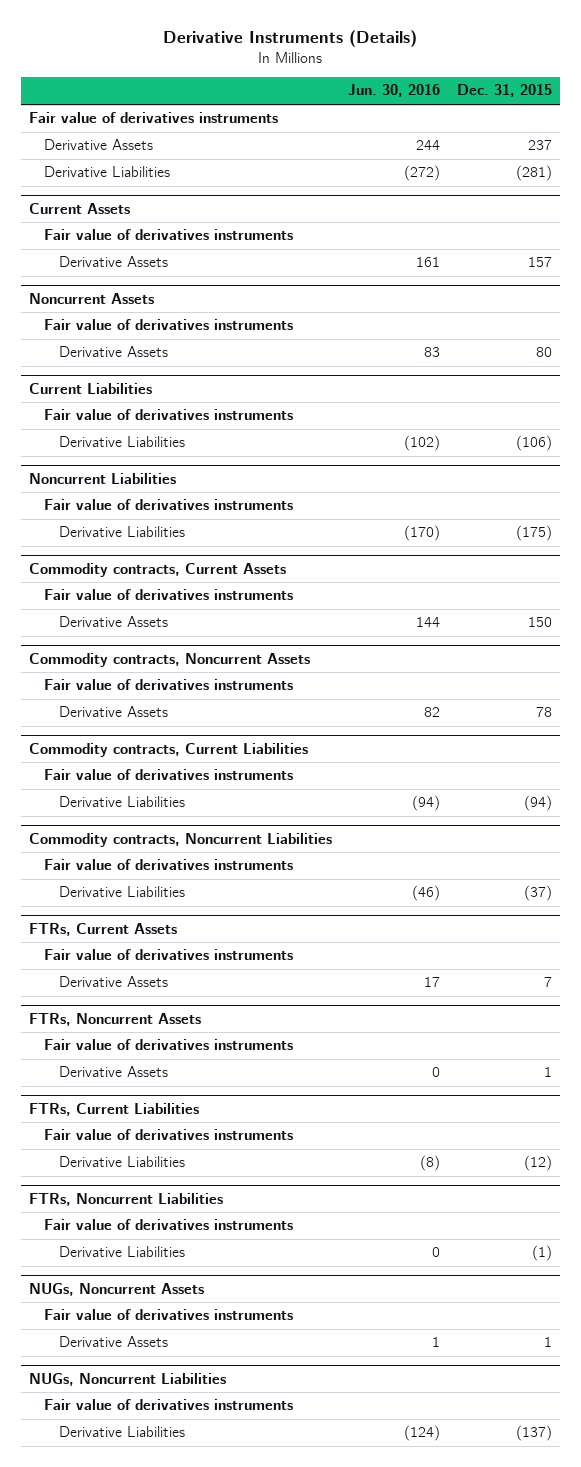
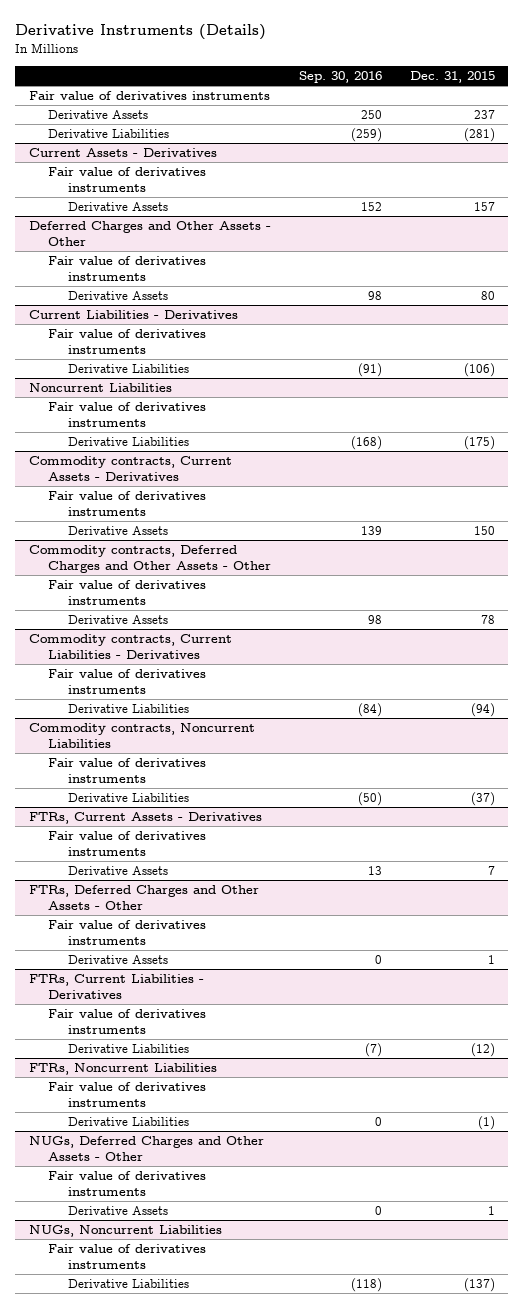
[348,84,441,98] Jun. 30, 2016 -> none
none -> [298,71,382,84] Sep. 30, 2016
[29,202,131,214] Current Assets -> [28,148,217,158] Current Assets - Derivatives
[29,292,155,304] Noncurrent Assets -> [28,221,271,246] Deferred Charges and Other Assets - Other
[29,382,153,394] Current Liabilities -> [28,310,238,320] Current Liabilities - Derivatives
[29,562,287,577] Commodity contracts, Current Assets -> [28,456,232,481] Commodity contracts, Current Assets - Derivatives
[29,652,311,667] Commodity contracts, Noncurrent Assets -> none
none -> [28,545,272,573] Commodity contracts, Deferred Charges and Other Assets - Other
[29,742,309,757] Commodity contracts, Current Liabilities -> [28,634,232,659] Commodity contracts, Current Liabilities - Derivatives
[29,922,178,936] FTRs, Current Assets -> [28,812,262,825] FTRs, Current Assets - Derivatives
[29,1012,202,1026] FTRs, Noncurrent Assets -> none
none -> [28,885,259,910] FTRs, Deferred Charges and Other Assets - Other
[29,1102,200,1116] FTRs, Current Liabilities -> [28,974,204,999] FTRs, Current Liabilities - Derivatives
[29,1282,205,1296] NUGs, Noncurrent Assets -> none
none -> [28,1136,264,1161] NUGs, Deferred Charges and Other Assets - Other

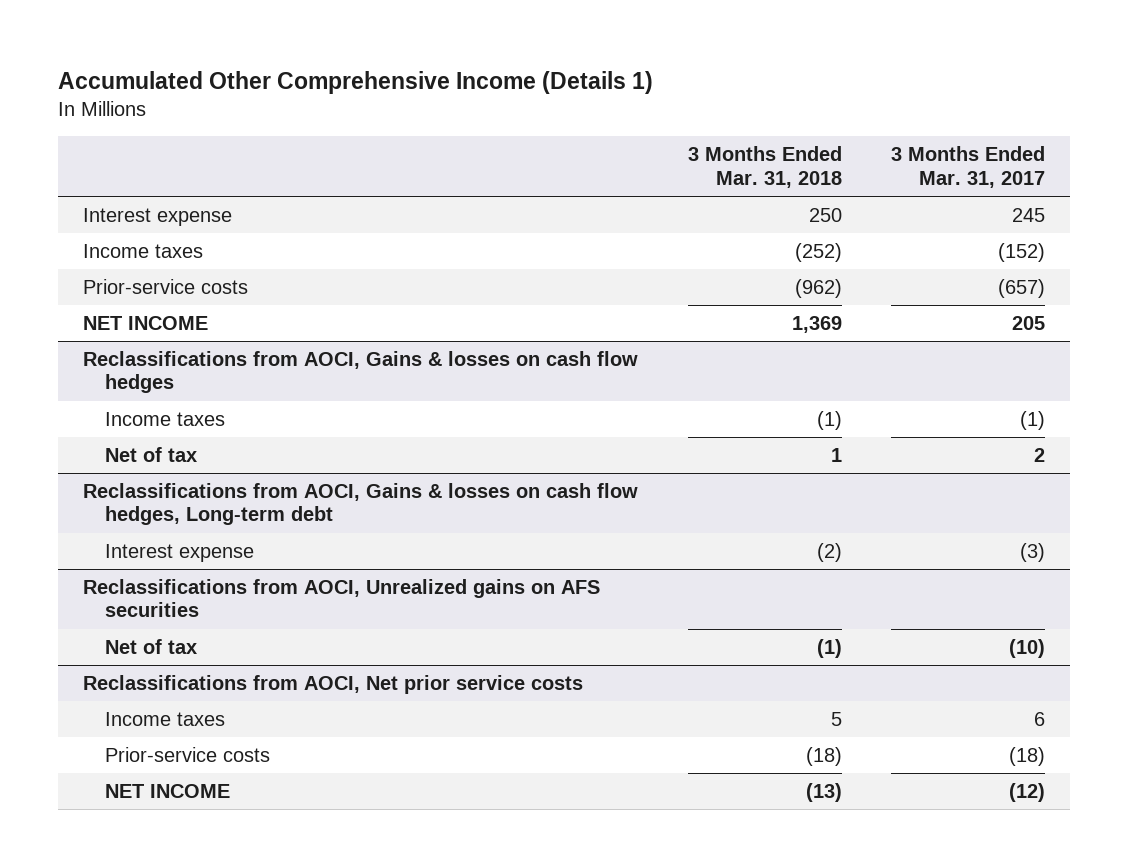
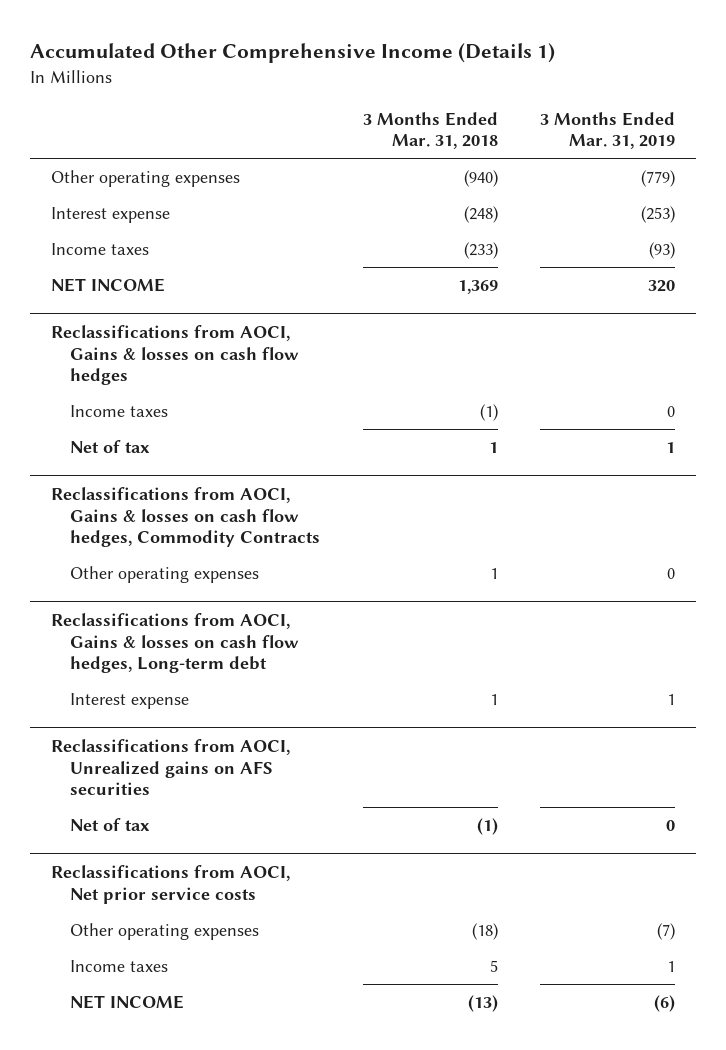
[891,146,1046,188] 3 Months Ended Mar. 31, 2017 -> none
none -> [540,111,676,150] 3 Months Ended Mar. 31, 2019
[83,279,249,295] Prior-service costs -> none
none -> [51,169,241,187] Other operating expenses
[808,208,842,223] 250 -> [463,205,498,223] (248)
[794,243,842,263] (252) -> [463,241,498,259] (233)
none -> [51,486,321,548] Reclassifications from AOCI, Gains & losses on cash flow hedges, Commodity Contracts
none -> [70,565,260,583] Other operating expenses
[816,543,842,563] (2) -> [489,693,498,705] 1
none -> [70,922,260,940] Other operating expenses
[105,747,271,763] Prior-service costs -> none

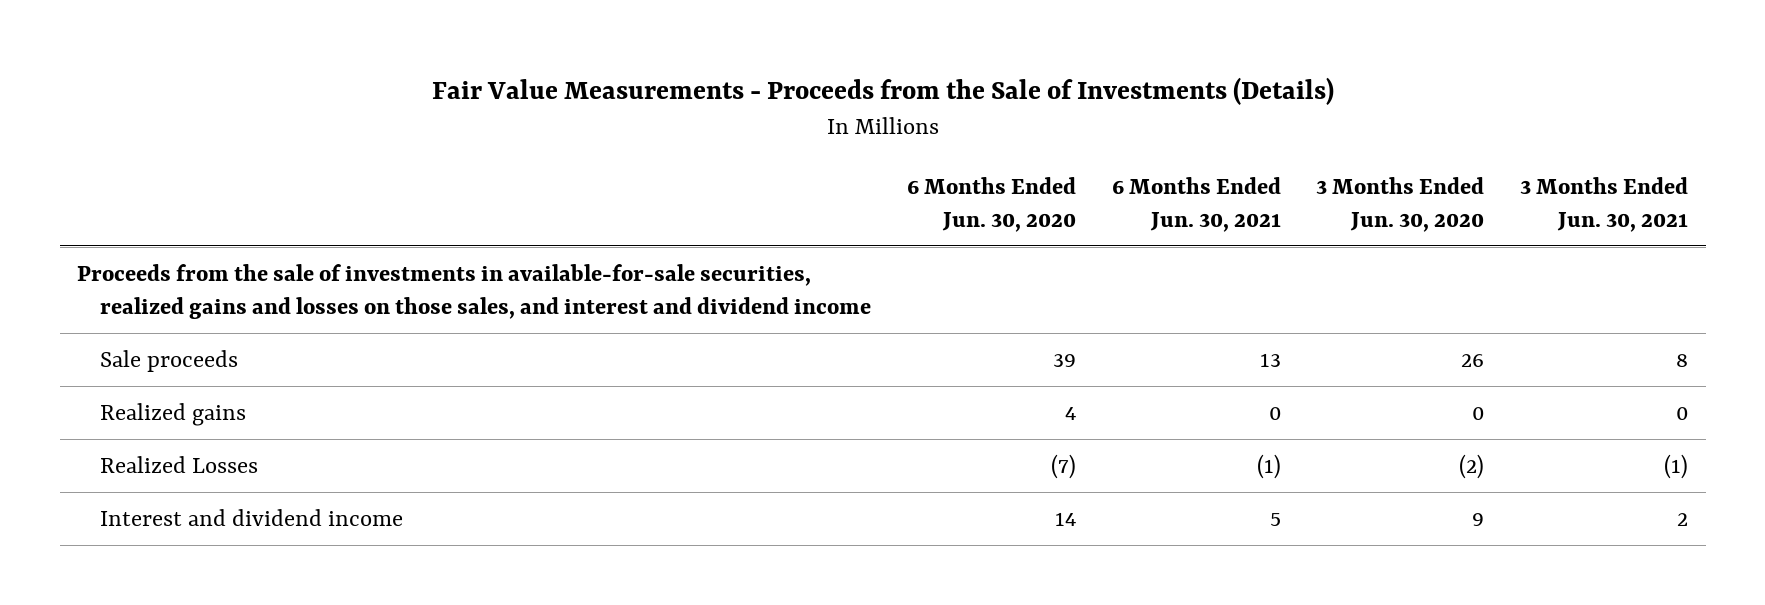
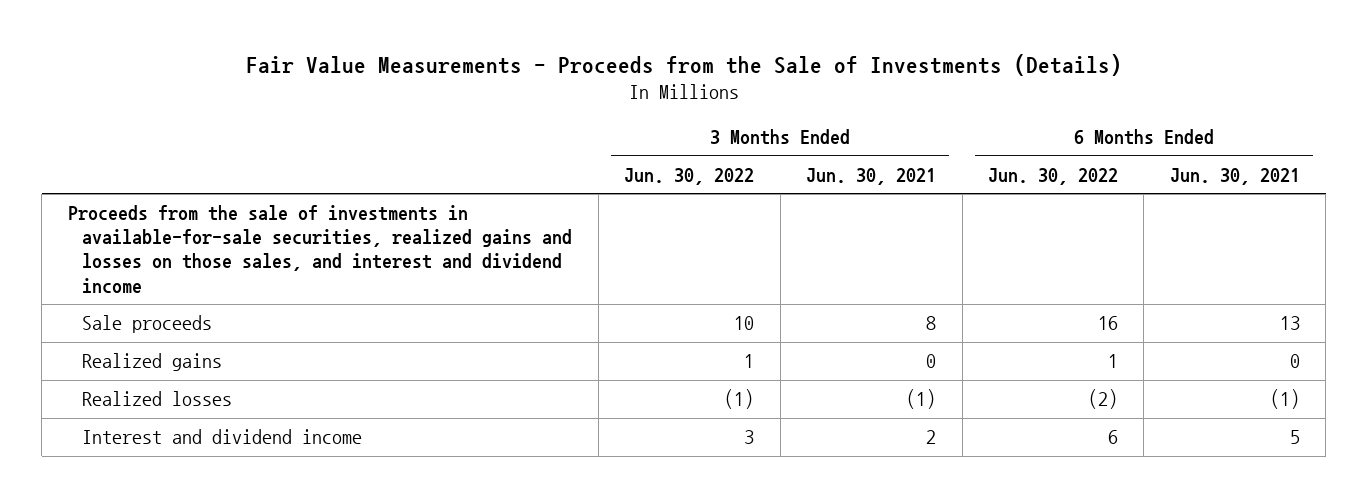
[906,176,1076,232] 6 Months Ended Jun. 30, 2020 -> none
[1316,176,1485,232] 3 Months Ended Jun. 30, 2020 -> none
none -> [624,167,755,185] Jun. 30, 2022
none -> [988,167,1119,185] Jun. 30, 2022
[100,456,259,474] Realized Losses -> [82,391,233,407] Realized losses

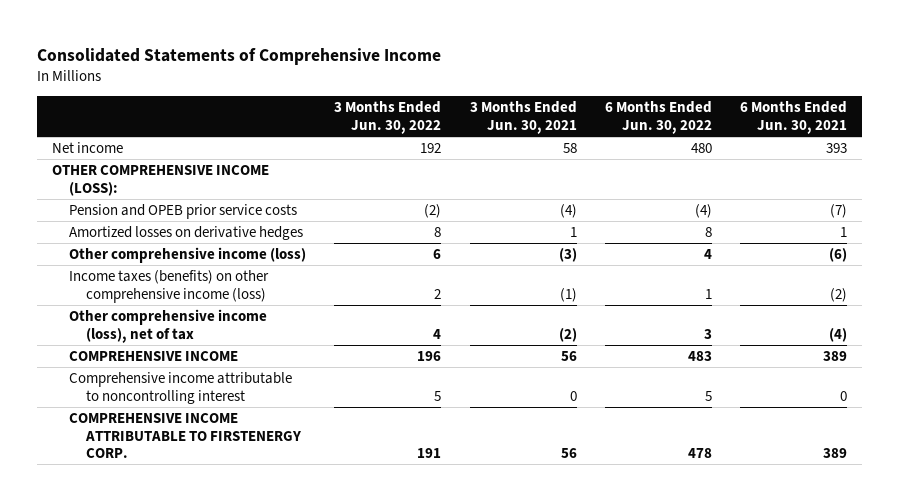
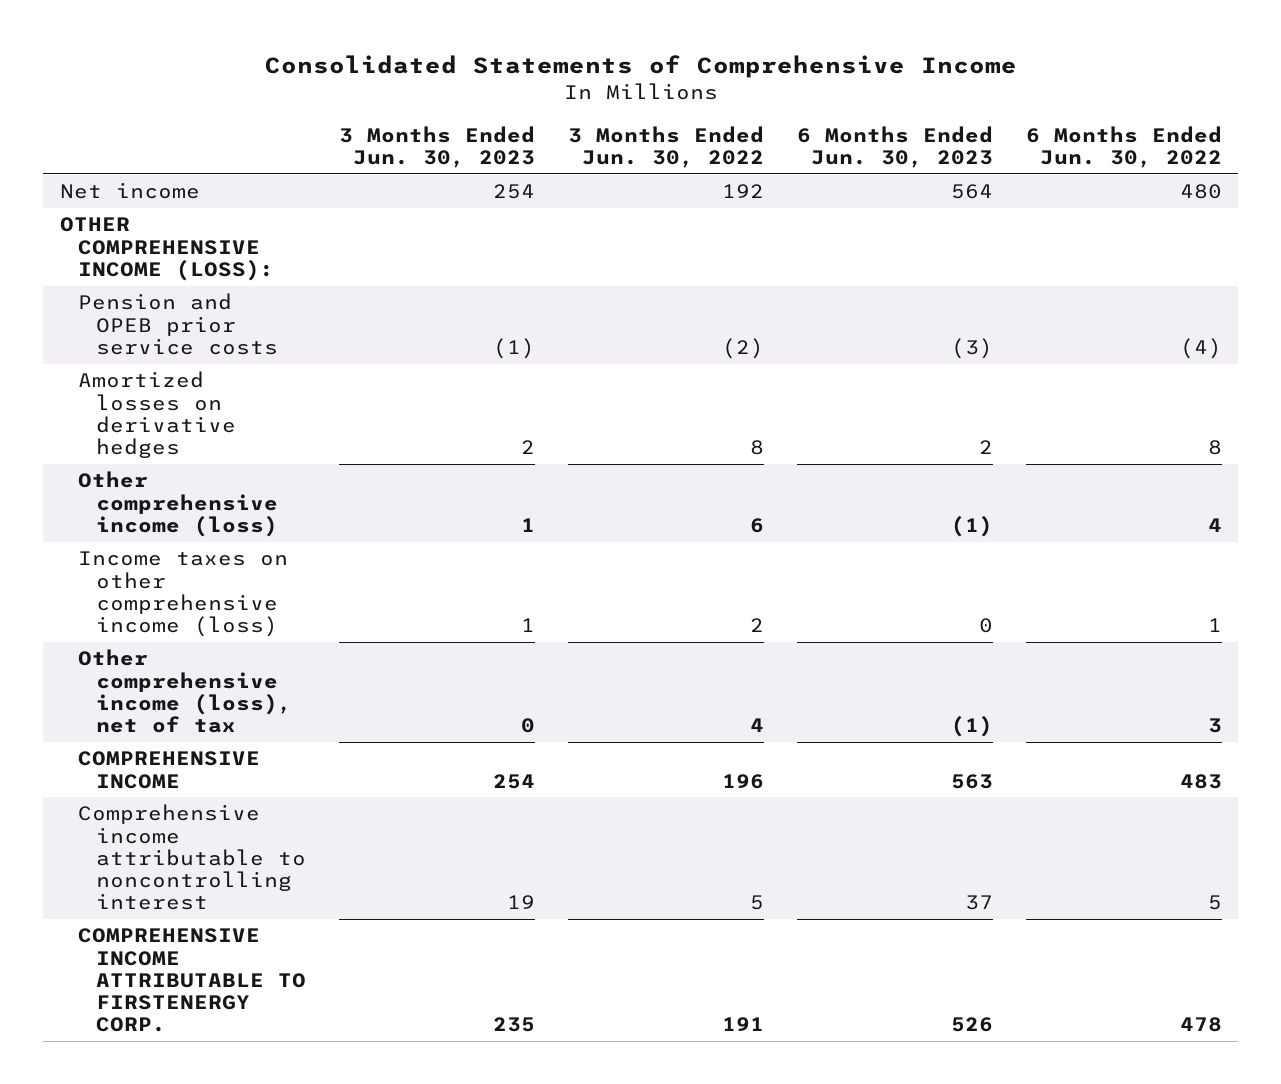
[469,101,577,134] 3 Months Ended Jun. 30, 2021 -> none
[740,101,848,134] 6 Months Ended Jun. 30, 2021 -> none
none -> [339,125,536,168] 3 Months Ended Jun. 30, 2023
none -> [796,125,993,168] 6 Months Ended Jun. 30, 2023
[69,270,270,303] Income taxes (benefits) on other comprehensive income (loss) -> [78,551,289,638] Income taxes on other comprehensive income (loss)

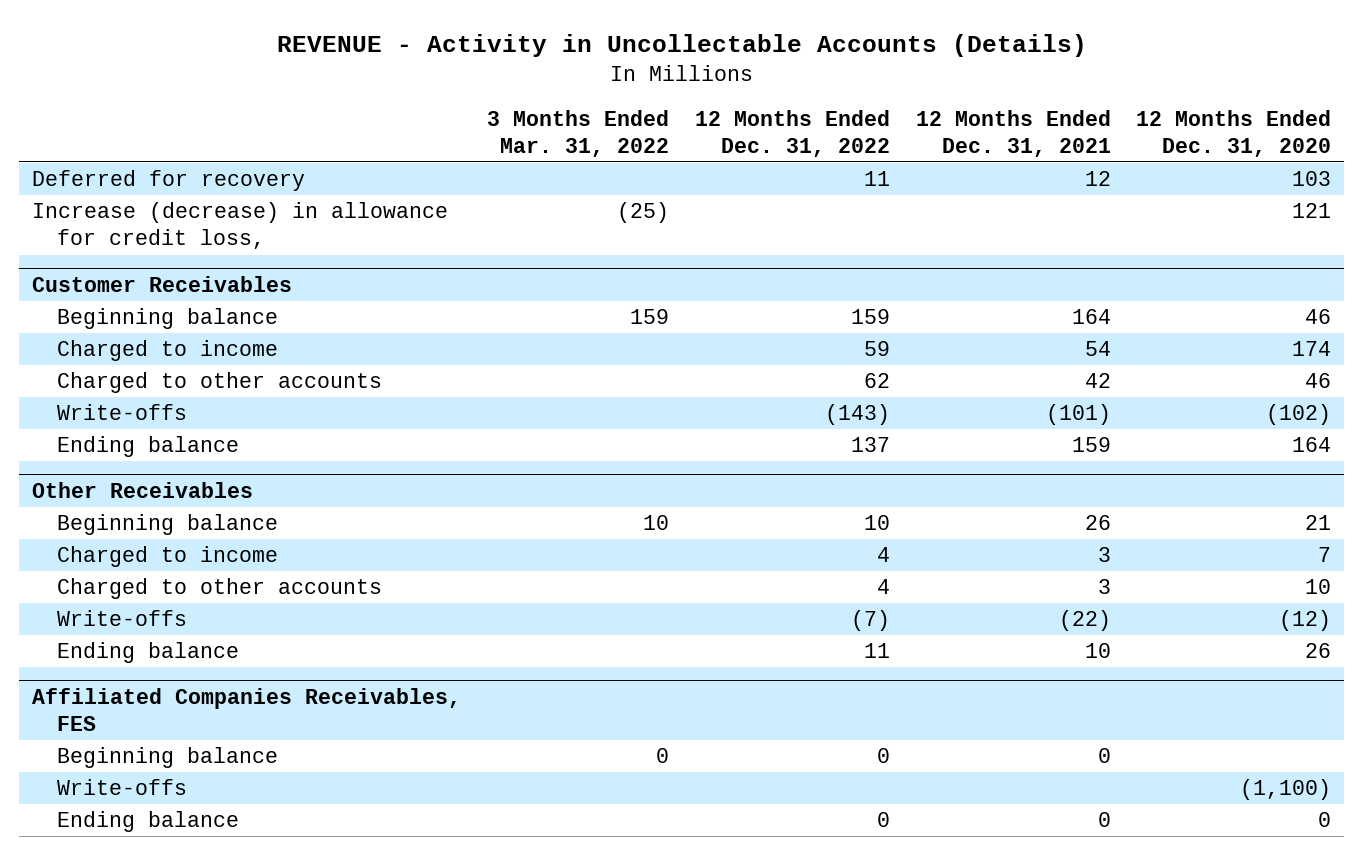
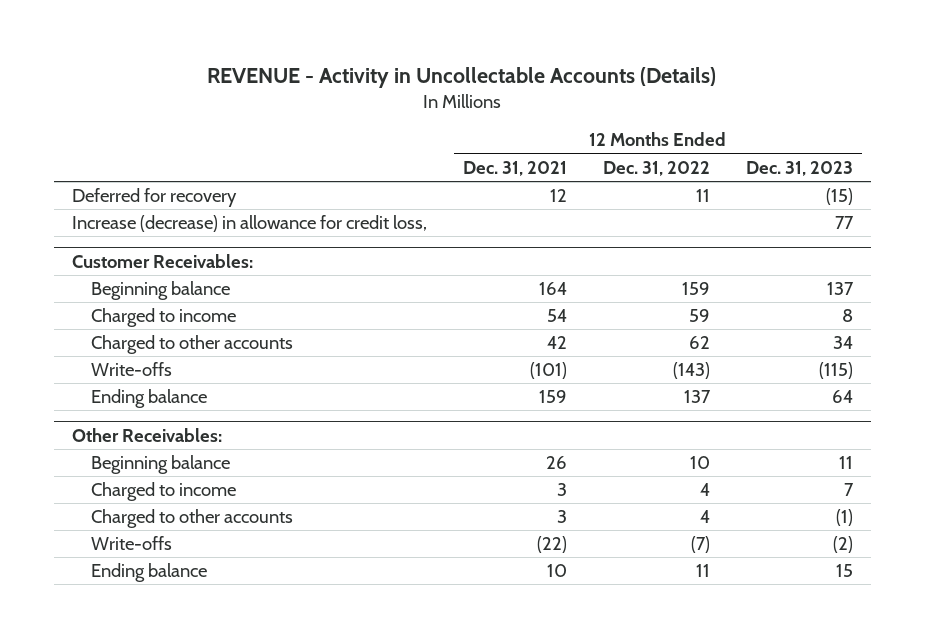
[486,109,669,157] 3 Months Ended Mar. 31, 2022 -> none
[1136,109,1332,157] 12 Months Ended Dec. 31, 2020 -> none
none -> [745,160,853,176] Dec. 31, 2023
[32,275,293,292] Customer Receivables -> [71,253,253,268] Customer Receivables:
[32,481,254,498] Other Receivables -> [71,427,222,442] Other Receivables:
[32,687,462,731] Affiliated Companies Receivables, FES -> none
[57,747,279,769] Beginning balance -> none
[57,779,188,796] Write-offs -> none
[57,811,240,833] Ending balance -> none

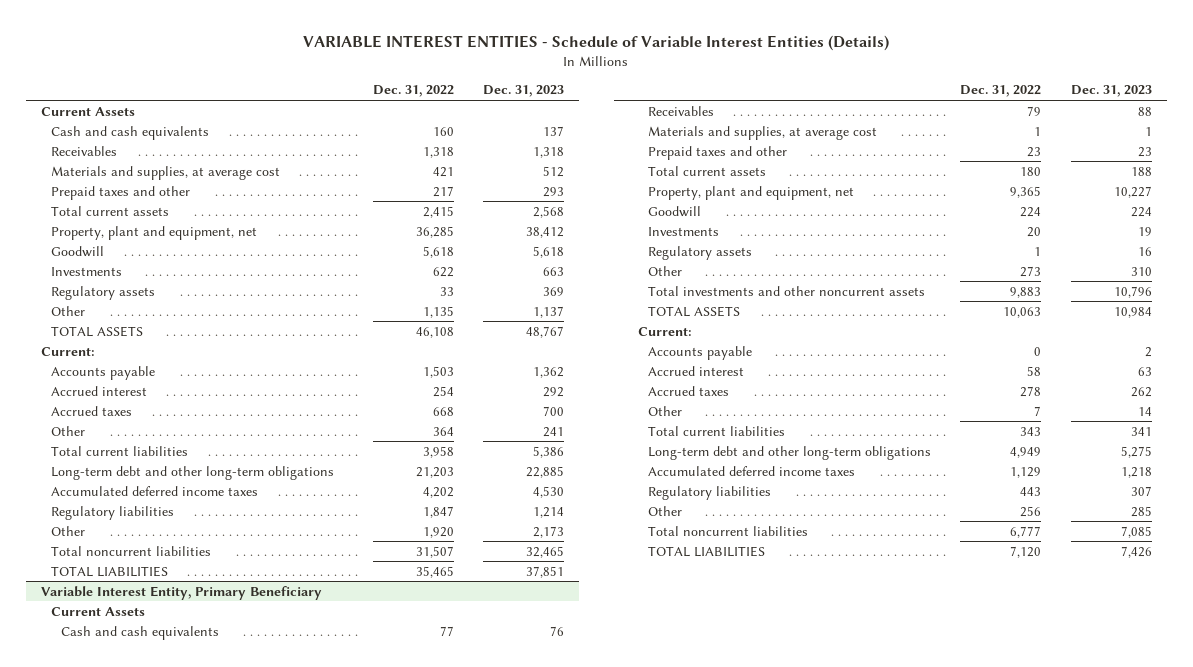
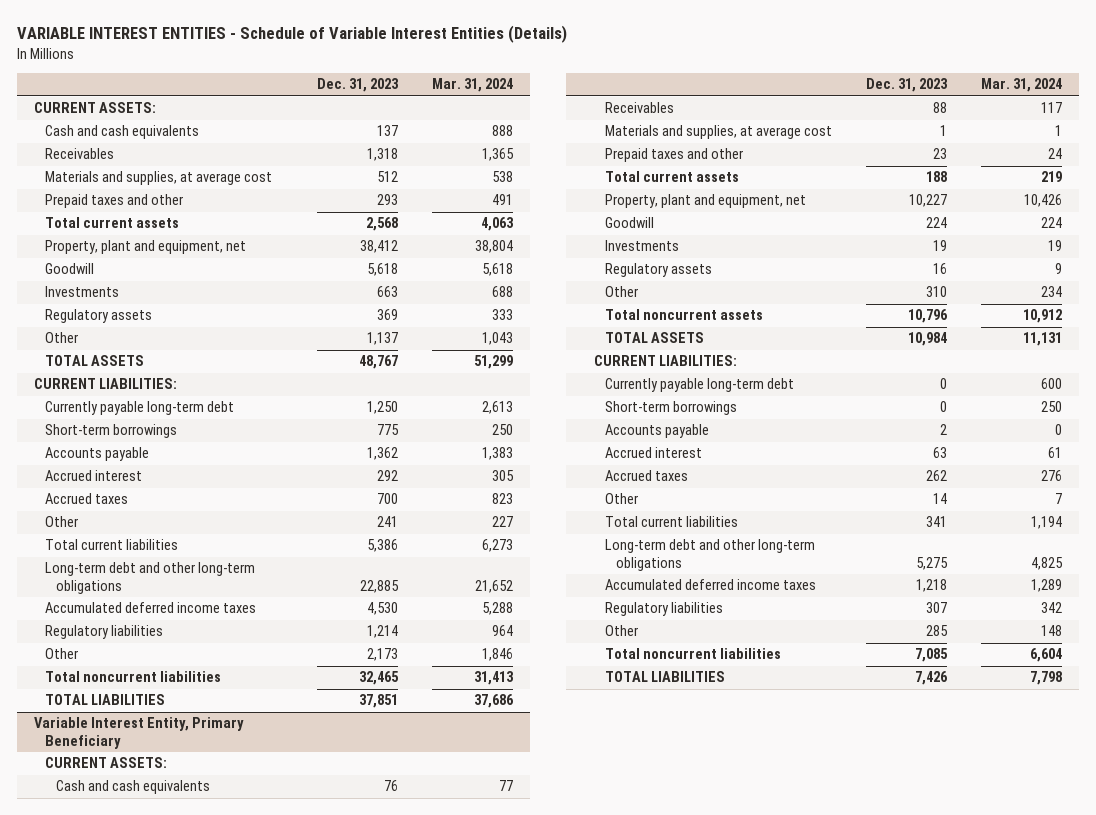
[372,85,454,98] Dec. 31, 2022 -> none
none -> [432,78,514,93] Mar. 31, 2024
[40,106,135,116] Current Assets -> [34,102,157,114] CURRENT ASSETS:
[40,346,95,356] Current: -> [34,378,178,390] CURRENT LIABILITIES:
none -> [45,401,235,416] Currently payable long-term debt
none -> [45,424,178,439] Short-term borrowings
[50,606,145,616] Current Assets -> [45,757,168,769] CURRENT ASSETS:
[648,285,926,296] Total investments and other noncurrent assets -> [604,309,763,321] Total noncurrent assets
[638,326,693,336] Current: -> [593,355,737,367] CURRENT LIABILITIES:
none -> [604,378,794,393] Currently payable long-term debt
none -> [604,401,737,416] Short-term borrowings

